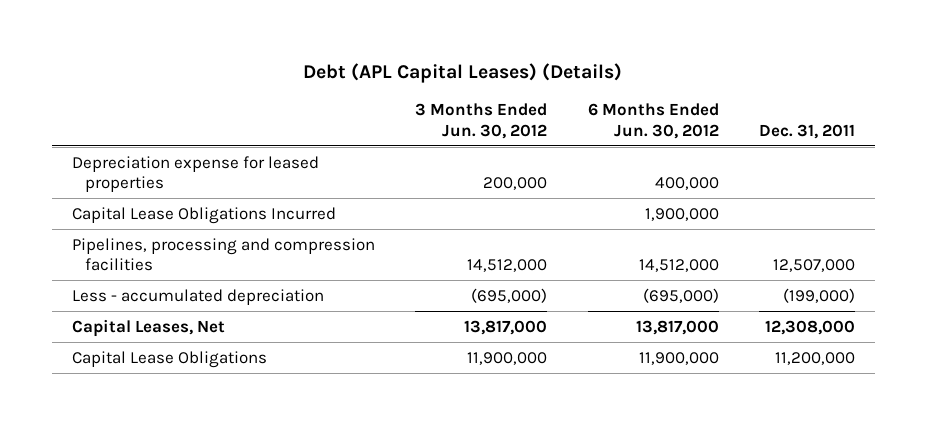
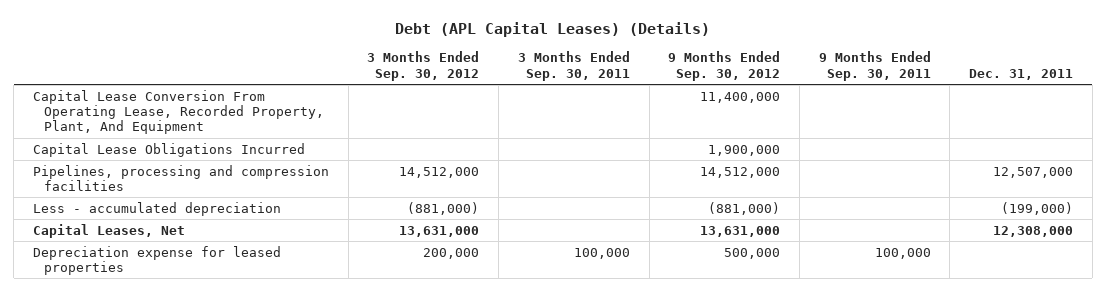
[415,102,548,139] 3 Months Ended Jun. 30, 2012 -> none
[587,102,719,139] 6 Months Ended Jun. 30, 2012 -> none
none -> [367,51,480,81] 3 Months Ended Sep. 30, 2012
none -> [517,51,630,81] 3 Months Ended Sep. 30, 2011
none -> [668,51,781,81] 9 Months Ended Sep. 30, 2012
none -> [818,51,931,81] 9 Months Ended Sep. 30, 2011
none -> [32,89,324,135] Capital Lease Conversion From Operating Lease, Recorded Property, Plant, And Equipment
[71,350,267,368] Capital Lease Obligations -> none
[71,155,319,193] Depreciation expense for leased properties -> [32,245,281,276] Depreciation expense for leased properties

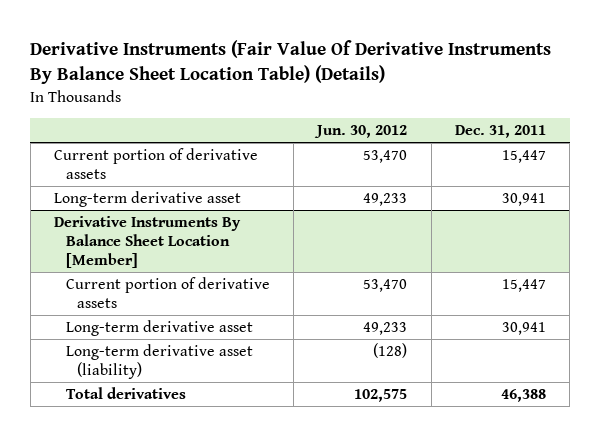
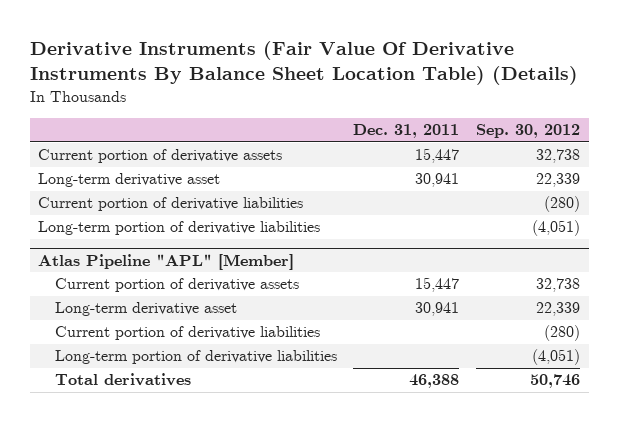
[314,125,408,139] Jun. 30, 2012 -> none
none -> [476,124,581,139] Sep. 30, 2012
none -> [38,197,304,212] Current portion of derivative liabilities
none -> [38,221,321,236] Long-term portion of derivative liabilities
[54,215,242,269] Derivative Instruments By Balance Sheet Location [Member] -> [38,253,295,270] Atlas Pipeline "APL" [Member]
none -> [54,326,320,341] Current portion of derivative liabilities
[65,343,253,380] Long-term derivative asset (liability) -> [54,350,337,365] Long-term portion of derivative liabilities

